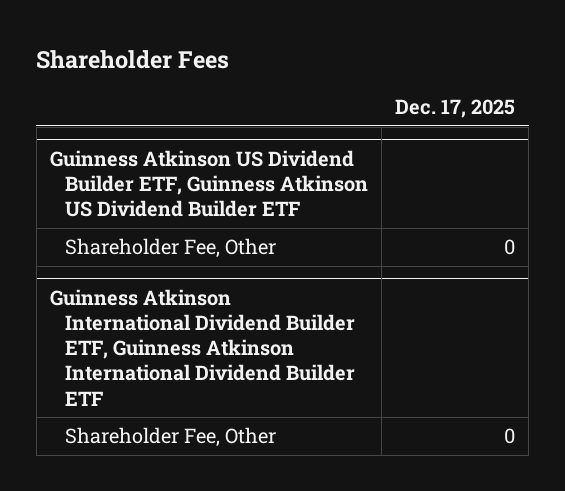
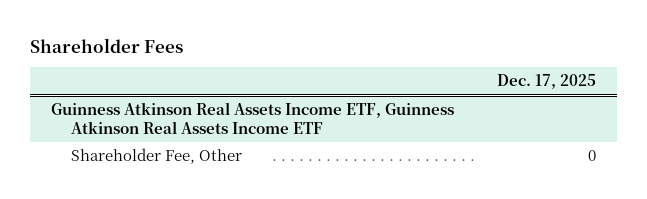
[49,149,368,218] Guinness Atkinson US Dividend Builder ETF, Guinness Atkinson US Dividend Builder ETF -> none
[64,238,276,259] Shareholder Fee, Other -> none
[49,288,355,406] Guinness Atkinson International Dividend Builder ETF, Guinness Atkinson International Dividend Builder ETF -> none
none -> [51,102,455,134] Guinness Atkinson Real Assets Income ETF, Guinness Atkinson Real Assets Income ETF

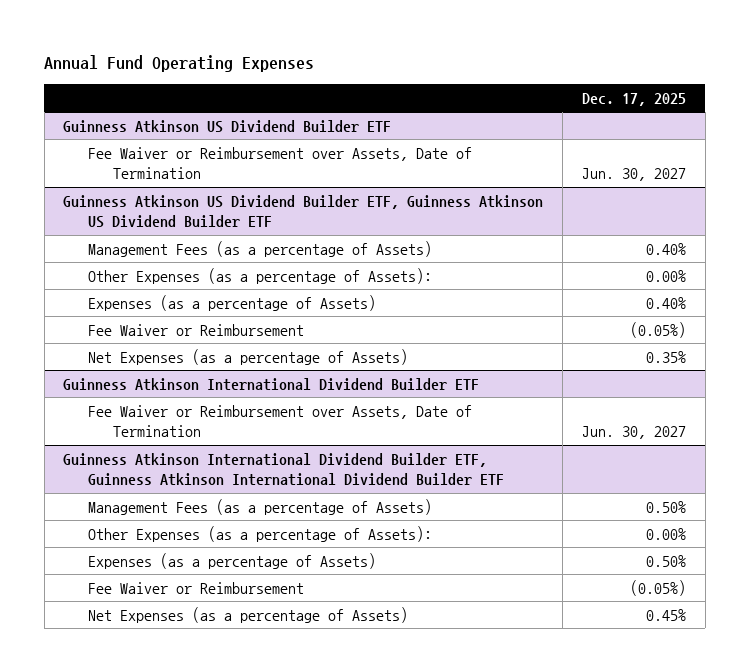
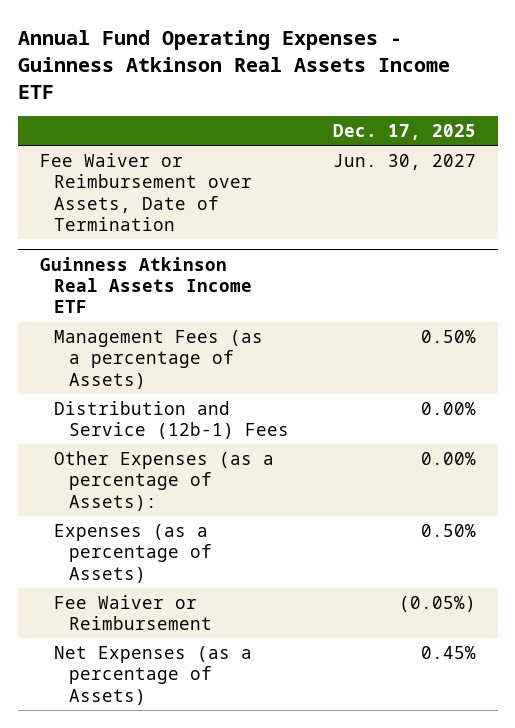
[44,55,315,73] Annual Fund Operating Expenses -> [17,29,450,99] Annual Fund Operating Expenses - Guinness Atkinson Real Assets Income ETF
[63,119,392,133] Guinness Atkinson US Dividend Builder ETF -> none
[63,194,544,228] Guinness Atkinson US Dividend Builder ETF, Guinness Atkinson US Dividend Builder ETF -> none
[88,240,433,257] Management Fees (as a percentage of Assets) -> none
[88,267,433,284] Other Expenses (as a percentage of Assets): -> none
[88,294,377,311] Expenses (as a percentage of Assets) -> none
[88,323,305,336] Fee Waiver or Reimbursement -> none
[88,348,409,365] Net Expenses (as a percentage of Assets) -> none
[63,377,480,391] Guinness Atkinson International Dividend Builder ETF -> none
[88,404,473,437] Fee Waiver or Reimbursement over Assets, Date of Termination -> none
[63,452,505,486] Guinness Atkinson International Dividend Builder ETF, Guinness Atkinson International Dividend Builder ETF -> none
none -> [39,256,253,314] Guinness Atkinson Real Assets Income ETF
none -> [54,400,289,440] Distribution and Service (12b-1) Fees

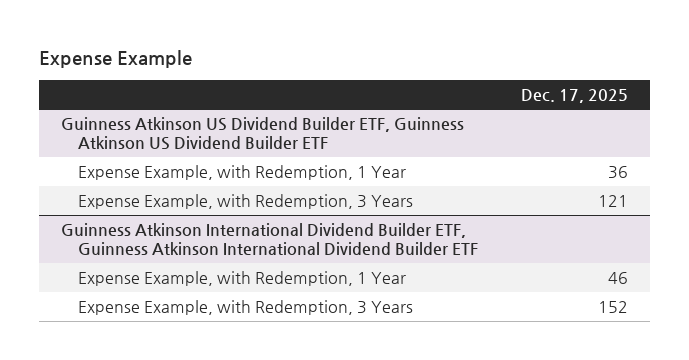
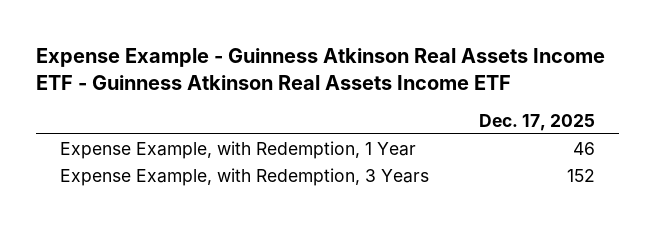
[39,49,193,68] Expense Example -> [35,47,605,90] Expense Example - Guinness Atkinson Real Assets Income ETF - Guinness Atkinson Real Assets Income ETF
[60,116,464,151] Guinness Atkinson US Dividend Builder ETF, Guinness Atkinson US Dividend Builder ETF -> none
[77,164,406,180] Expense Example, with Redemption, 1 Year -> none
[77,193,413,209] Expense Example, with Redemption, 3 Years -> none
[60,222,478,256] Guinness Atkinson International Dividend Builder ETF, Guinness Atkinson International Dividend Builder ETF -> none

